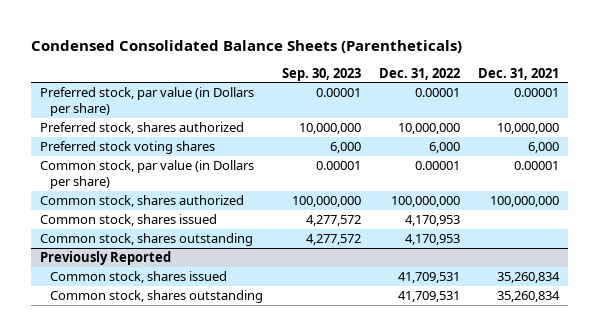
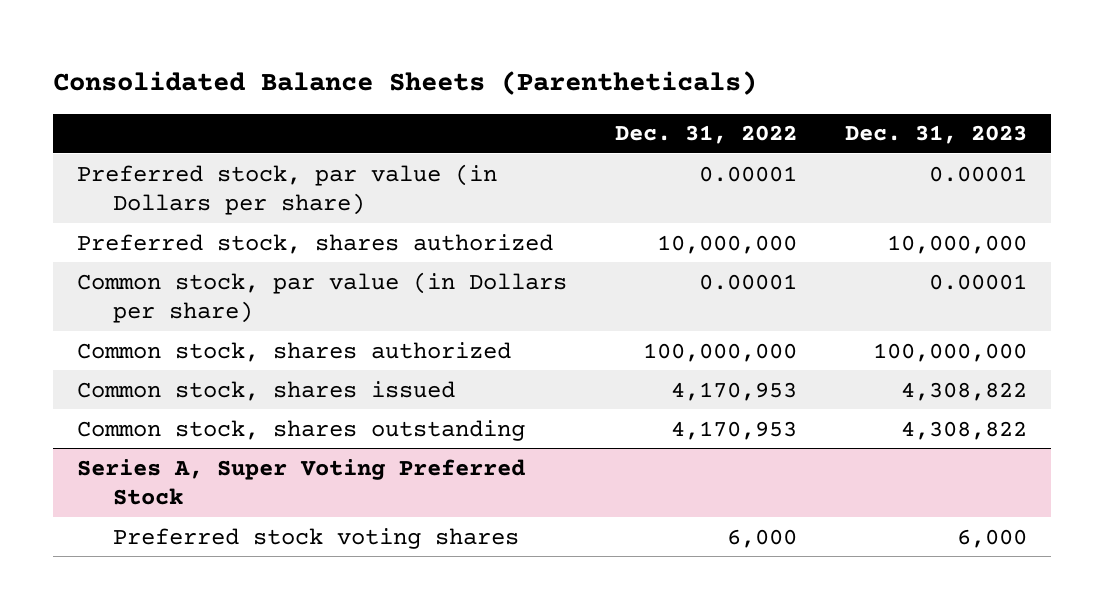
[30,39,462,53] Condensed Consolidated Balance Sheets (Parentheticals) -> [52,70,757,95] Consolidated Balance Sheets (Parentheticals)
[281,67,361,81] Sep. 30, 2023 -> none
[478,67,560,80] Dec. 31, 2021 -> none
none -> [844,125,1027,145] Dec. 31, 2023
[39,141,215,155] Preferred stock voting shares -> none
[39,251,171,266] Previously Reported -> none
[50,271,228,284] Common stock, shares issued -> none
[50,290,264,304] Common stock, shares outstanding -> none
none -> [76,458,525,506] Series A, Super Voting Preferred Stock
none -> [113,527,520,549] Preferred stock voting shares

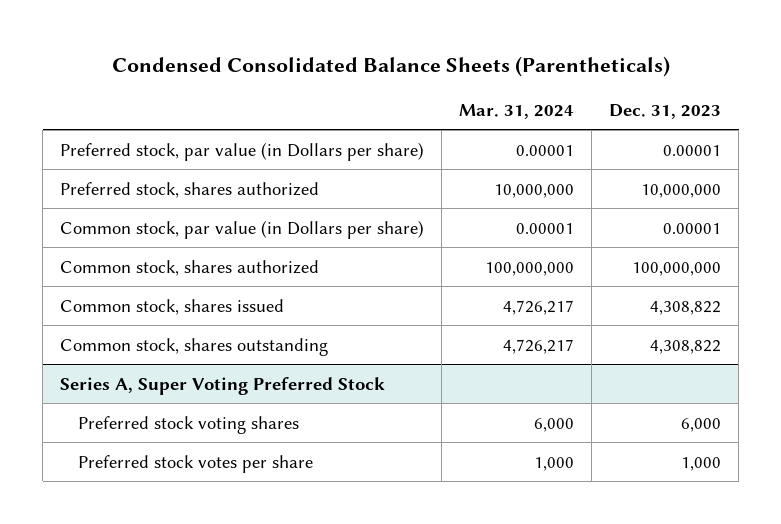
[52,70,757,95] Consolidated Balance Sheets (Parentheticals) -> [111,55,670,77] Condensed Consolidated Balance Sheets (Parentheticals)
[614,125,797,145] Dec. 31, 2022 -> none
none -> [459,104,575,120] Mar. 31, 2024
none -> [77,454,313,473] Preferred stock votes per share

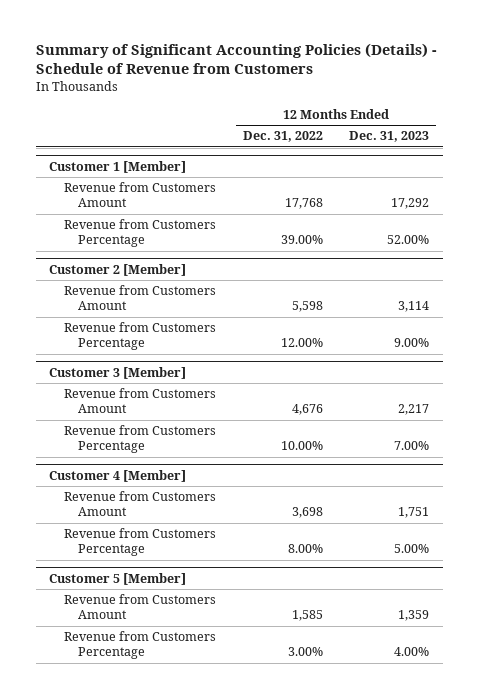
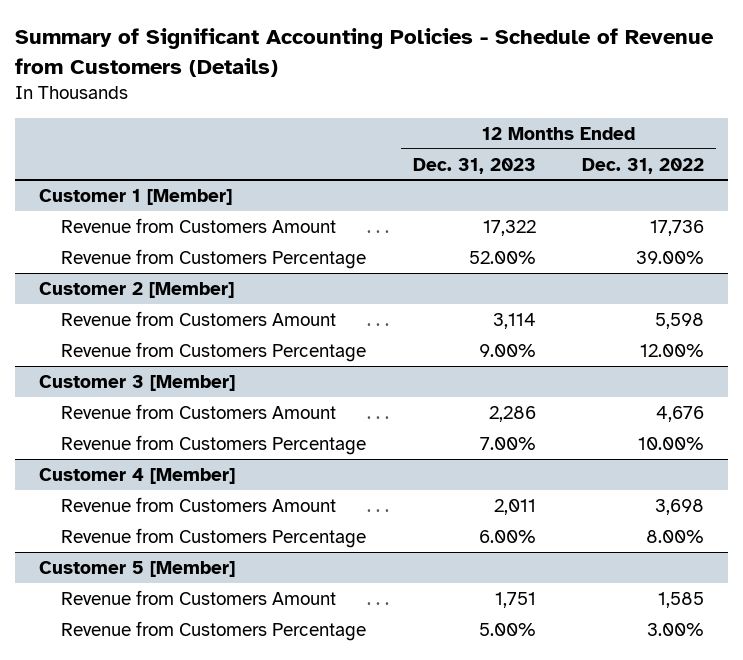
[35,42,437,75] Summary of Significant Accounting Policies (Details) - Schedule of Revenue from Customers -> [15,28,715,77] Summary of Significant Accounting Policies - Schedule of Revenue from Customers (Details)
[284,198,323,210] 17,768 -> [650,219,705,236] 17,736
[391,198,430,210] 17,292 -> [482,219,536,236] 17,322
[398,404,430,416] 2,217 -> [488,405,536,422] 2,286
[398,507,430,519] 1,751 -> [493,498,536,515] 2,011
[394,544,430,554] 5.00% -> [478,529,536,543] 6.00%
[398,610,430,622] 1,359 -> [494,591,536,608] 1,751
[394,647,430,657] 4.00% -> [478,622,536,636] 5.00%

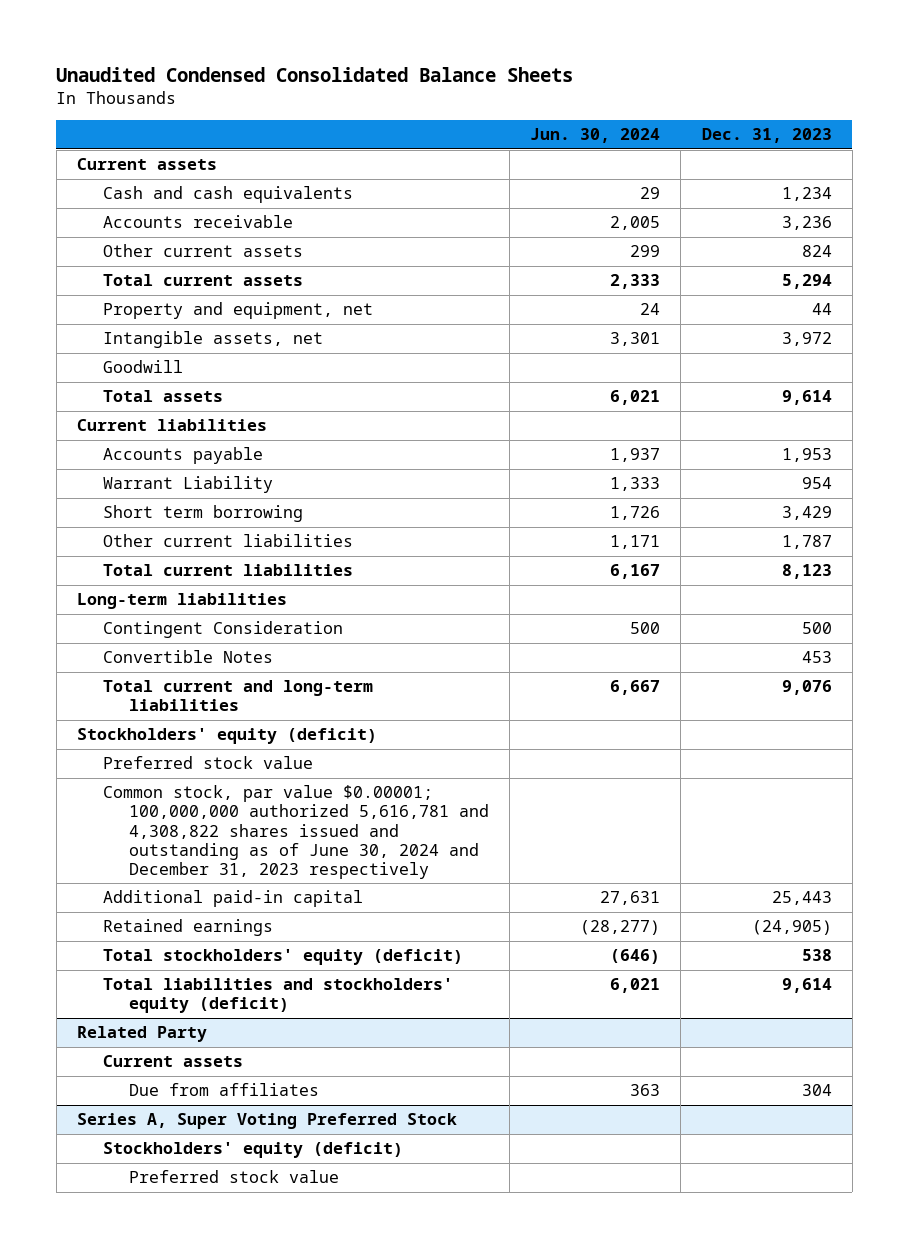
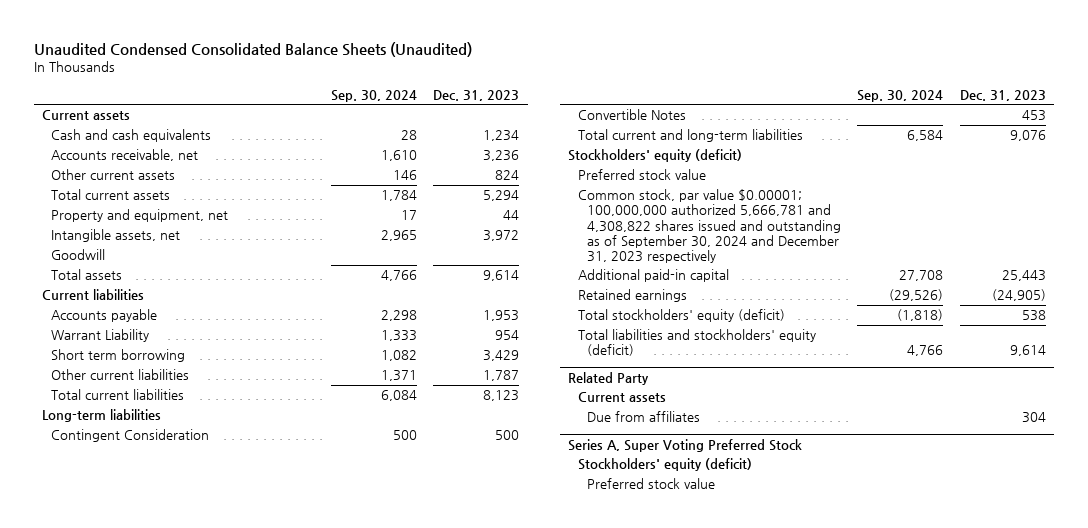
[56,66,574,82] Unaudited Condensed Consolidated Balance Sheets -> [33,41,472,57] Unaudited Condensed Consolidated Balance Sheets (Unaudited)
[530,128,661,144] Jun. 30, 2024 -> none
none -> [331,89,418,102] Sep. 30, 2024
[102,215,293,229] Accounts receivable -> [51,149,199,162] Accounts receivable, net
[102,785,489,879] Common stock, par value $0.00001; 100,000,000 authorized 5,616,781 and 4,308,822 shares issued and outstanding as of June 30, 2024 and December 31, 2023 respectively -> [577,189,841,263] Common stock, par value $0.00001; 100,000,000 authorized 5,666,781 and 4,308,822 shares issued and outstanding as of September 30, 2024 and December 31, 2023 respectively

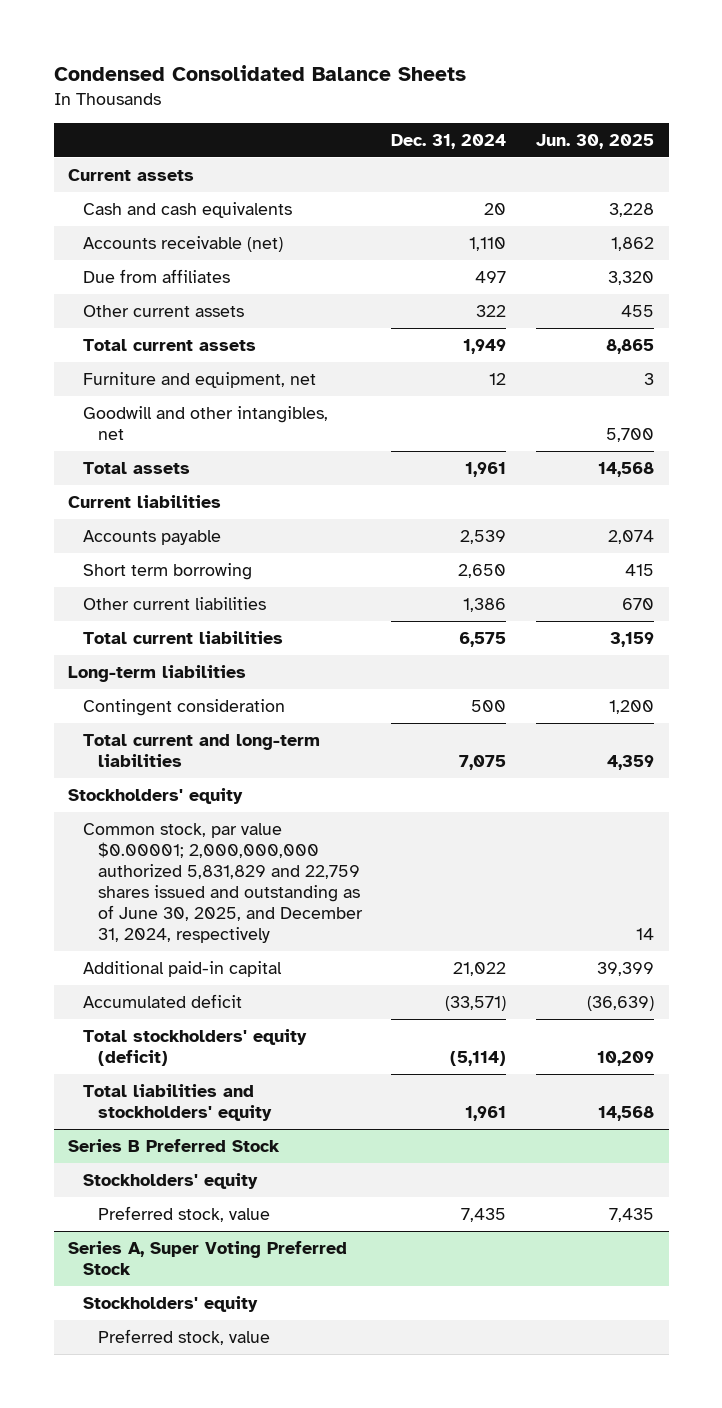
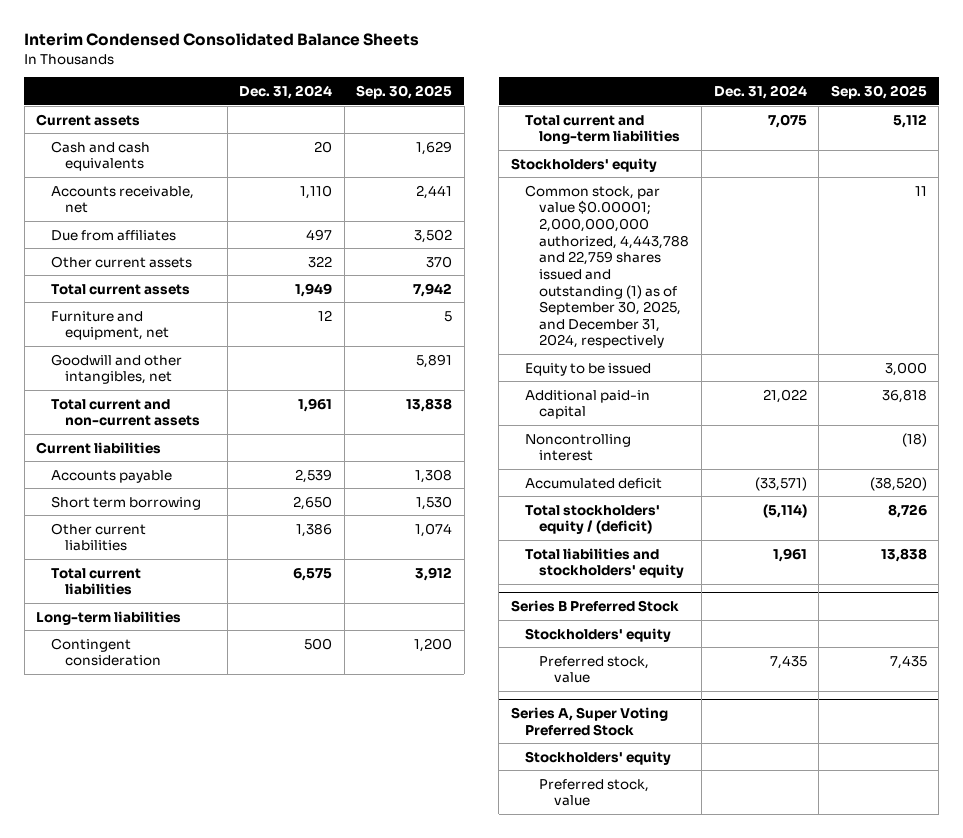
[53,65,466,82] Condensed Consolidated Balance Sheets -> [24,33,420,47] Interim Condensed Consolidated Balance Sheets
[535,133,654,149] Jun. 30, 2025 -> none
none -> [356,85,453,100] Sep. 30, 2025
[83,235,284,252] Accounts receivable (net) -> [50,185,194,214] Accounts receivable, net
[83,461,191,474] Total assets -> [50,398,200,427] Total current and non-current assets
[83,822,363,943] Common stock, par value $0.00001; 2,000,000,000 authorized 5,831,829 and 22,759 shares issued and outstanding as of June 30, 2025, and December 31, 2024, respectively -> [525,184,690,349] Common stock, par value $0.00001; 2,000,000,000 authorized, 4,443,788 and 22,759 shares issued and outstanding (1) as of September 30, 2025, and December 31, 2024, respectively
none -> [525,362,652,376] Equity to be issued
none -> [525,433,632,462] Noncontrolling interest
[83,1028,308,1066] Total stockholders' equity (deficit) -> [525,504,661,535] Total stockholders' equity / (deficit)

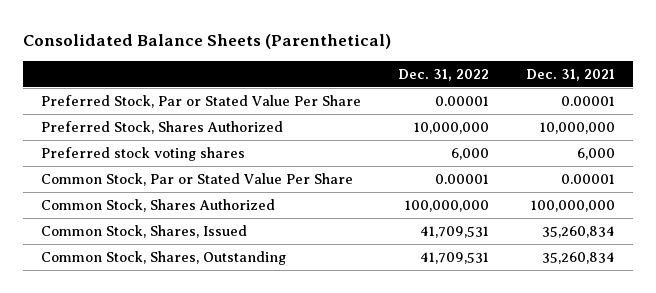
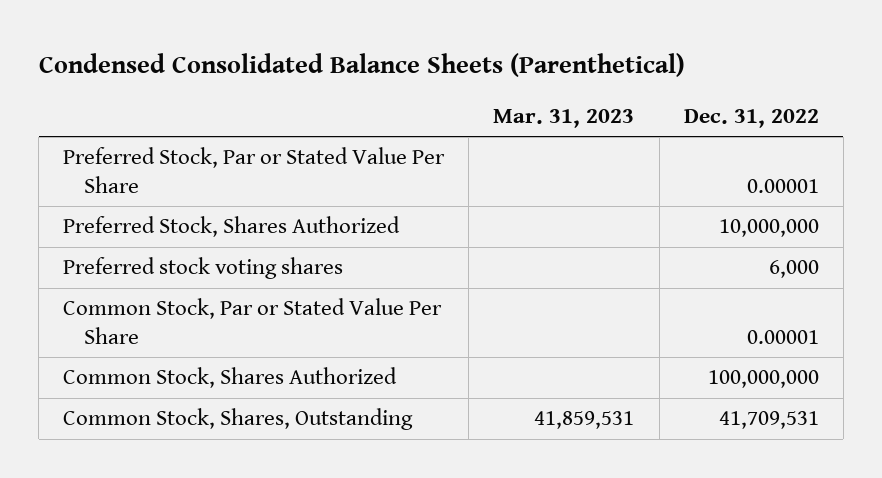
[23,33,392,49] Consolidated Balance Sheets (Parenthetical) -> [38,53,685,78] Condensed Consolidated Balance Sheets (Parenthetical)
[525,68,615,81] Dec. 31, 2021 -> none
none -> [493,109,635,129] Mar. 31, 2023
[41,225,248,239] Common Stock, Shares, Issued -> none

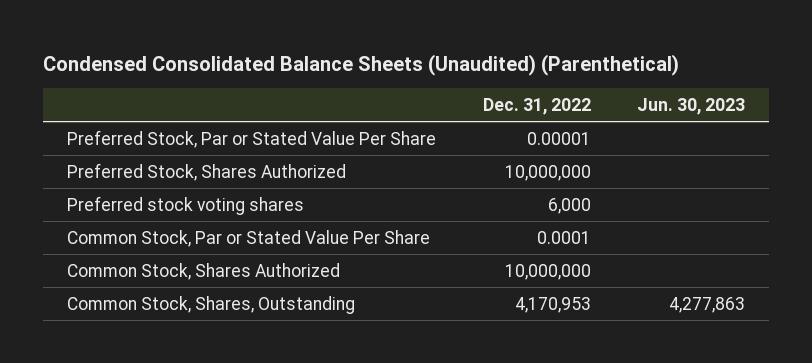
[38,53,685,78] Condensed Consolidated Balance Sheets (Parenthetical) -> [43,53,680,76] Condensed Consolidated Balance Sheets (Unaudited) (Parenthetical)
[493,109,635,129] Mar. 31, 2023 -> none
none -> [637,97,746,115] Jun. 30, 2023
[746,329,819,344] 0.00001 -> [536,230,591,244] 0.0001
[707,370,819,389] 100,000,000 -> [504,263,591,280] 10,000,000
[718,411,819,430] 41,709,531 -> [514,296,591,313] 4,170,953

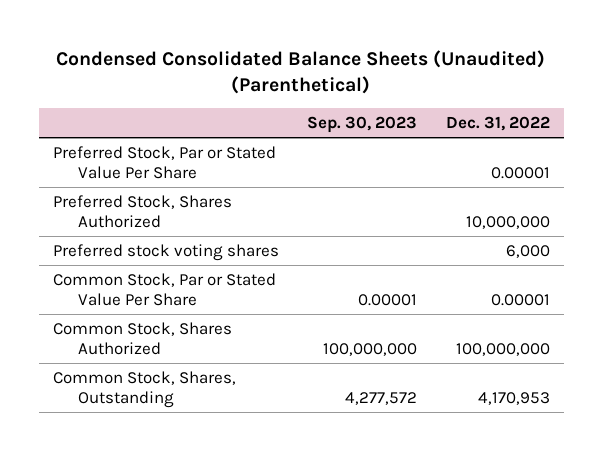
[637,97,746,115] Jun. 30, 2023 -> none
none -> [307,115,418,133] Sep. 30, 2023
[536,230,591,244] 0.0001 -> [490,293,550,306] 0.00001
[504,263,591,280] 10,000,000 -> [455,342,550,356] 100,000,000

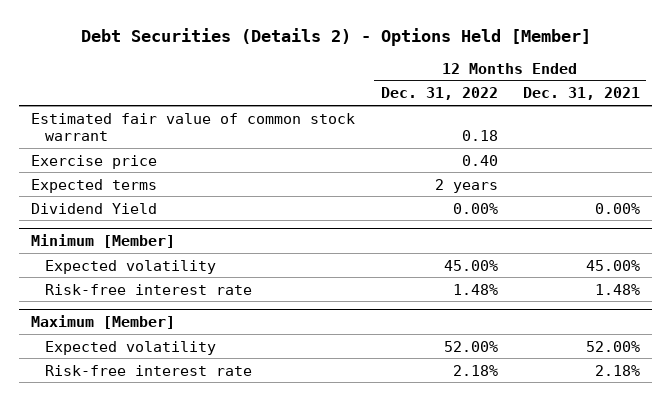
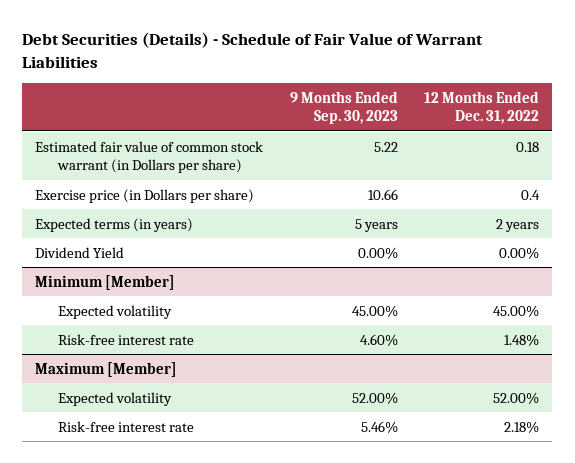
[80,27,591,46] Debt Securities (Details 2) - Options Held [Member] -> [22,32,484,69] Debt Securities (Details) - Schedule of Fair Value of Warrant Liabilities
[522,87,640,101] Dec. 31, 2021 -> none
none -> [289,90,398,124] 9 Months Ended Sep. 30, 2023
[31,112,356,142] Estimated fair value of common stock warrant -> [35,140,264,173] Estimated fair value of common stock warrant (in Dollars per share)
[31,154,158,169] Exercise price -> [35,188,255,203] Exercise price (in Dollars per share)
[461,154,498,166] 0.40 -> [521,189,541,200] 0.4
[31,178,158,193] Expected terms -> [35,217,194,232] Expected terms (in years)

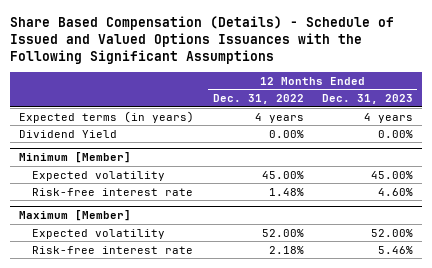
[22,32,484,69] Debt Securities (Details) - Schedule of Fair Value of Warrant Liabilities -> [10,16,395,65] Share Based Compensation (Details) - Schedule of Issued and Valued Options Issuances with the Following Significant Assumptions
[289,90,398,124] 9 Months Ended Sep. 30, 2023 -> none
none -> [321,94,413,105] Dec. 31, 2023
[35,140,264,173] Estimated fair value of common stock warrant (in Dollars per share) -> none
[35,188,255,203] Exercise price (in Dollars per share) -> none
[496,218,540,232] 2 years -> [254,112,304,123] 4 years

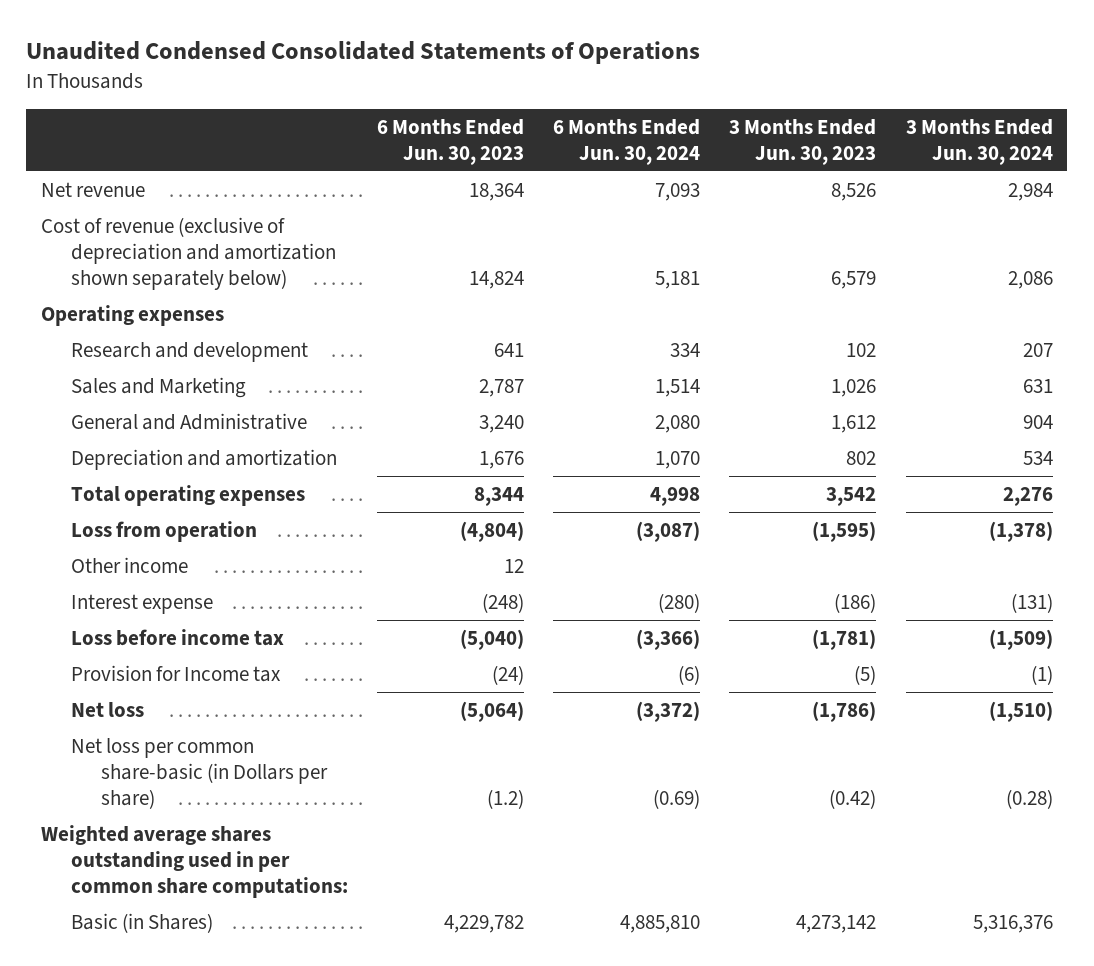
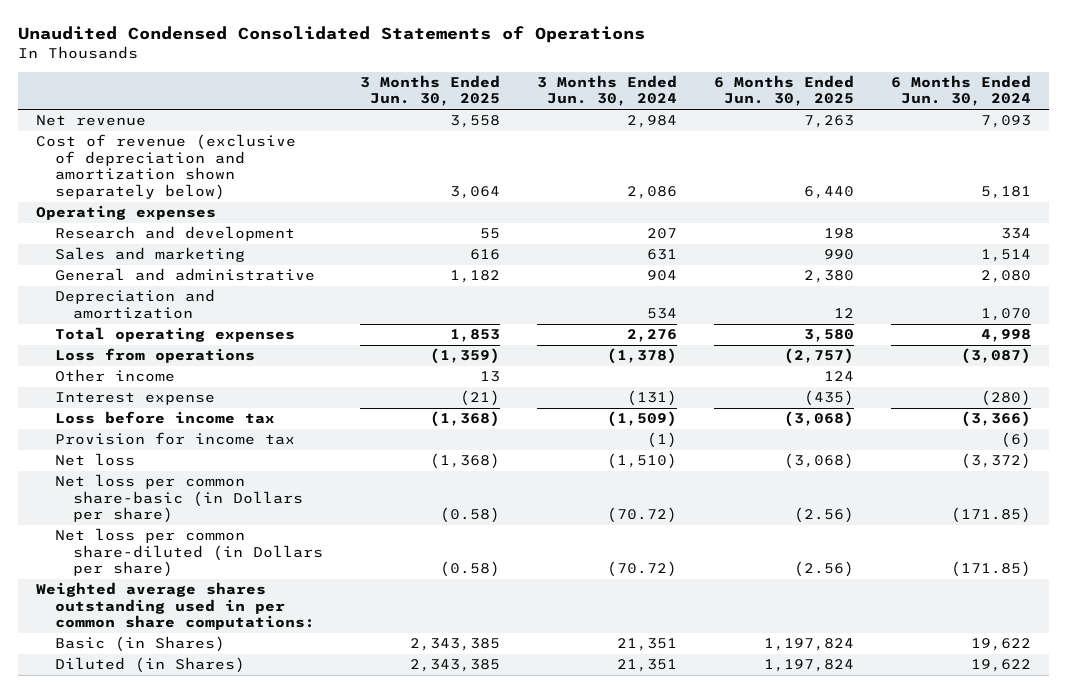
[377,118,525,165] 6 Months Ended Jun. 30, 2023 -> none
[729,118,877,165] 3 Months Ended Jun. 30, 2023 -> none
none -> [360,75,501,107] 3 Months Ended Jun. 30, 2025
none -> [713,75,854,107] 6 Months Ended Jun. 30, 2025
[70,376,246,398] Sales and Marketing -> [54,247,245,263] Sales and marketing
[70,412,307,430] General and Administrative -> [54,268,315,282] General and administrative
[70,520,257,542] Loss from operation -> [54,348,255,364] Loss from operations
[70,664,281,682] Provision for Income tax -> [54,432,295,446] Provision for income tax
[653,789,701,810] (0.69) -> [950,507,1031,524] (171.85)
[1005,789,1053,810] (0.28) -> [606,507,677,524] (70.72)
none -> [54,528,324,578] Net loss per common share-diluted (in Dollars per share)
[620,914,701,933] 4,885,810 -> [970,638,1031,652] 19,622
[972,914,1053,933] 5,316,376 -> [616,638,677,652] 21,351
none -> [54,657,245,674] Diluted (in Shares)

